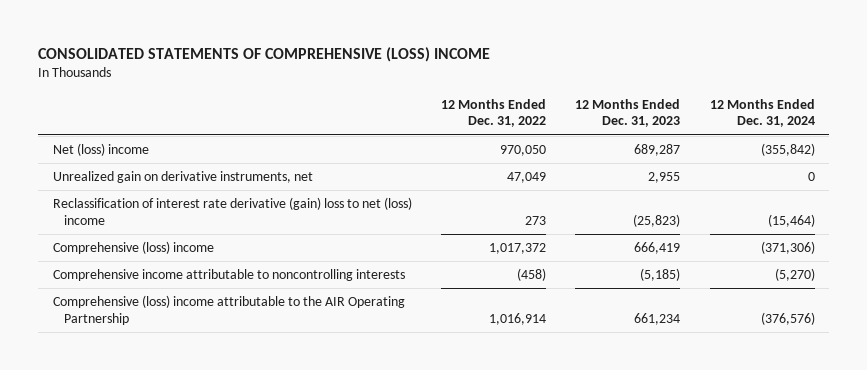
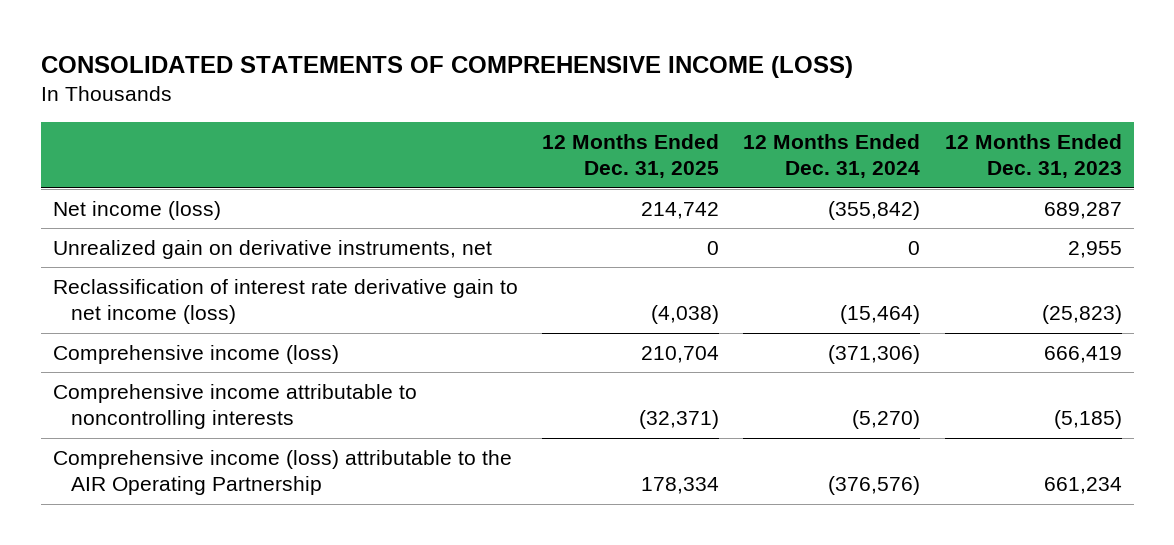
[37,46,490,62] CONSOLIDATED STATEMENTS OF COMPREHENSIVE (LOSS) INCOME -> [40,55,853,78] CONSOLIDATED STATEMENTS OF COMPREHENSIVE INCOME (LOSS)
[440,98,546,128] 12 Months Ended Dec. 31, 2022 -> none
none -> [541,133,719,179] 12 Months Ended Dec. 31, 2025
[52,143,149,157] Net (loss) income -> [52,200,221,220] Net income (loss)
[52,197,412,225] Reclassification of interest rate derivative (gain) loss to net (loss) income -> [52,278,518,325] Reclassification of interest rate derivative gain to net income (loss)
[52,241,214,255] Comprehensive (loss) income -> [52,344,339,364] Comprehensive income (loss)
[52,295,405,325] Comprehensive (loss) income attributable to the AIR Operating Partnership -> [52,449,512,496] Comprehensive income (loss) attributable to the AIR Operating Partnership

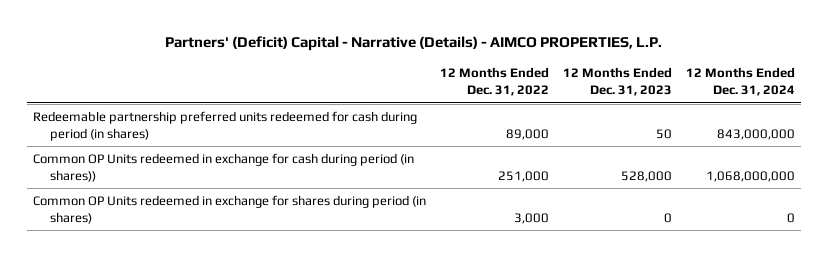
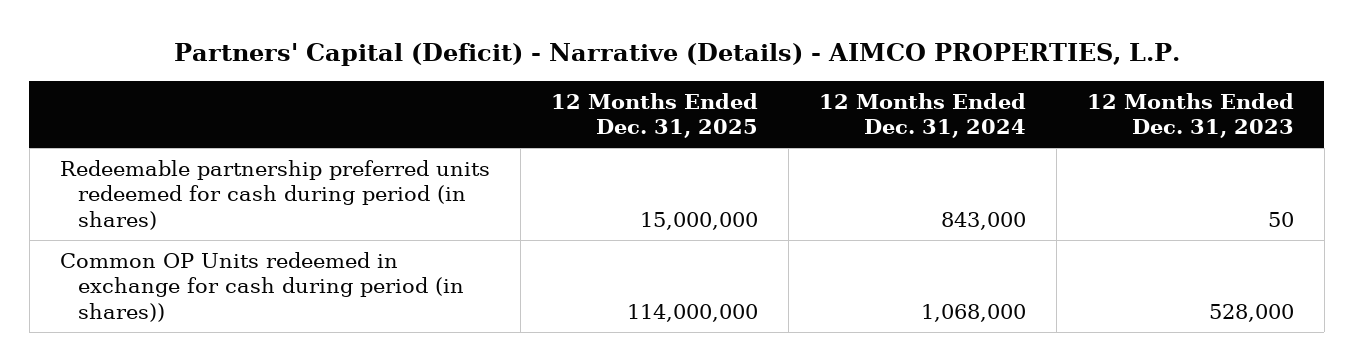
[165,35,663,51] Partners' (Deficit) Capital - Narrative (Details) - AIMCO PROPERTIES, L.P. -> [173,42,1180,66] Partners' Capital (Deficit) - Narrative (Details) - AIMCO PROPERTIES, L.P.
[440,67,550,96] 12 Months Ended Dec. 31, 2022 -> none
none -> [550,92,758,139] 12 Months Ended Dec. 31, 2025
[33,195,427,224] Common OP Units redeemed in exchange for shares during period (in shares) -> none
[716,128,795,140] 843,000,000 -> [940,212,1026,231] 843,000
[705,170,795,182] 1,068,000,000 -> [920,304,1026,323] 1,068,000

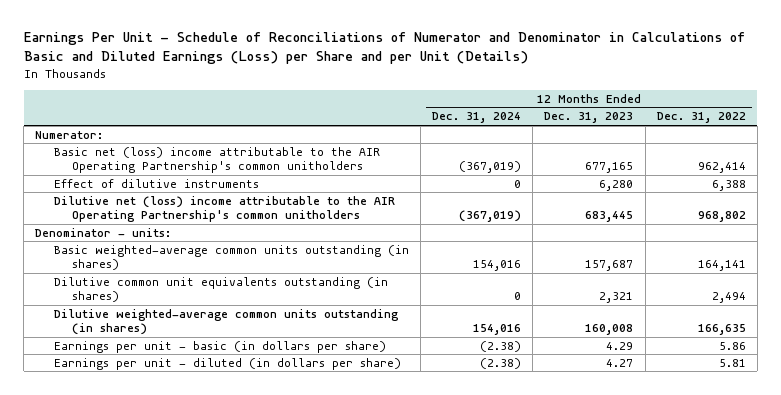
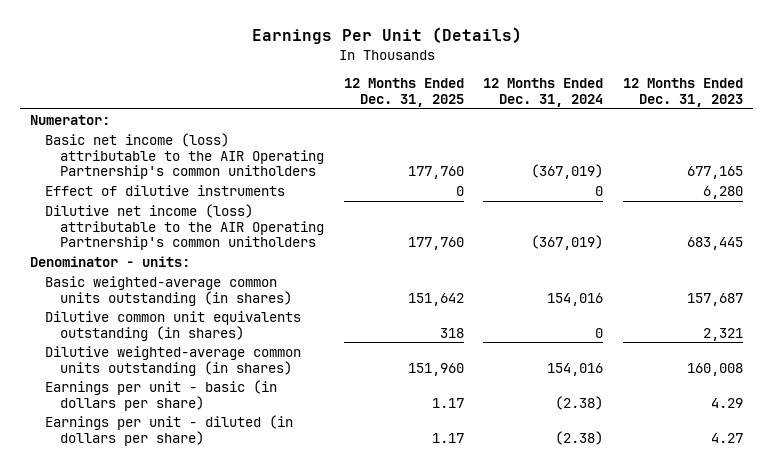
[23,32,745,65] Earnings Per Unit - Schedule of Reconciliations of Numerator and Denominator in Calculations of Basic and Diluted Earnings (Loss) per Share and per Unit (Details) -> [251,27,522,45] Earnings Per Unit (Details)
[656,112,746,124] Dec. 31, 2022 -> none
none -> [343,78,464,107] 12 Months Ended Dec. 31, 2025
[53,146,380,174] Basic net (loss) income attributable to the AIR Operating Partnership's common unitholders -> [45,132,324,180] Basic net income (loss) attributable to the AIR Operating Partnership's common unitholders
[53,195,395,223] Dilutive net (loss) income attributable to the AIR Operating Partnership's common unitholders -> [45,203,324,251] Dilutive net income (loss) attributable to the AIR Operating Partnership's common unitholders

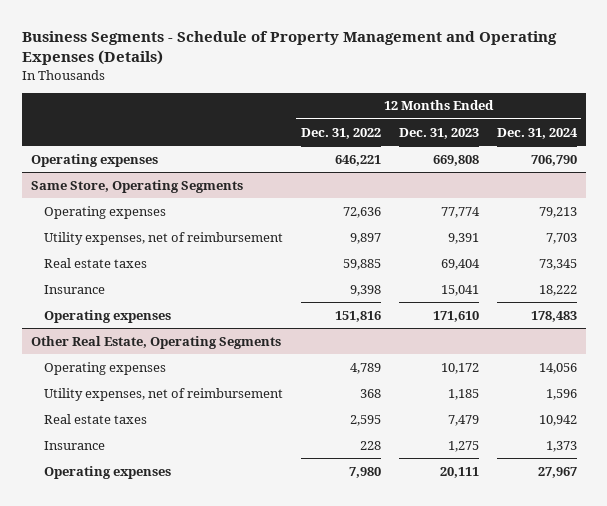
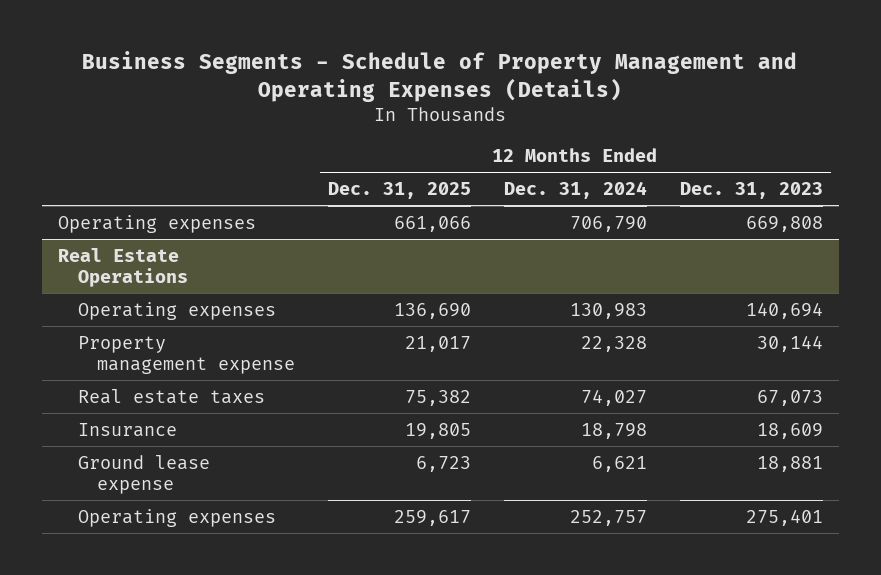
[300,127,381,139] Dec. 31, 2022 -> none
none -> [328,182,472,200] Dec. 31, 2025
[30,179,243,193] Same Store, Operating Segments -> none
[43,231,283,245] Utility expenses, net of reimbursement -> none
[30,335,281,349] Other Real Estate, Operating Segments -> none
[43,361,166,375] Operating expenses -> none
[43,387,283,401] Utility expenses, net of reimbursement -> none
[43,413,147,424] Real estate taxes -> none
[43,440,105,450] Insurance -> none
[43,465,171,479] Operating expenses -> none
none -> [57,247,188,288] Real Estate Operations
[440,206,480,218] 77,774 -> [745,302,823,319] 140,694
[538,206,577,218] 79,213 -> [569,302,647,319] 130,983
none -> [77,335,296,375] Property management expense
[440,258,480,270] 69,404 -> [756,389,823,406] 67,073
[538,258,577,270] 73,345 -> [580,389,647,406] 74,027
[440,284,479,296] 15,041 -> [756,422,823,439] 18,609
[538,284,577,296] 18,222 -> [580,422,647,439] 18,798
none -> [77,454,210,495] Ground lease expense
[432,310,479,322] 171,610 -> [745,509,823,526] 275,401
[530,310,577,322] 178,483 -> [569,509,647,526] 252,757

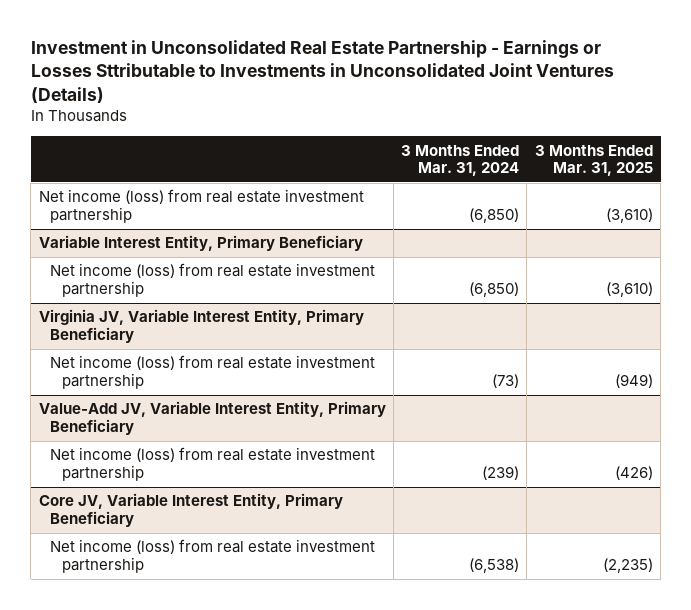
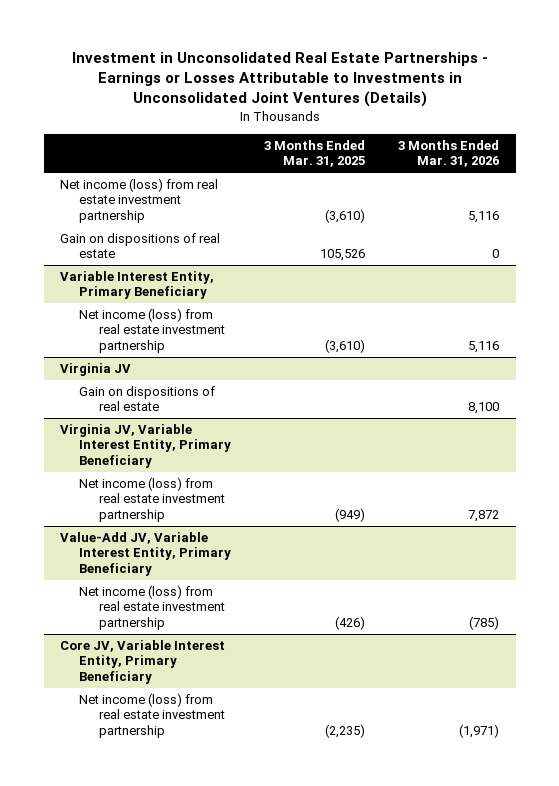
[30,40,614,103] Investment in Unconsolidated Real Estate Partnership - Earnings or Losses Sttributable to Investments in Unconsolidated Joint Ventures (Details) -> [71,52,488,108] Investment in Unconsolidated Real Estate Partnerships - Earnings or Losses Attributable to Investments in Unconsolidated Joint Ventures (Details)
[401,144,520,177] 3 Months Ended Mar. 31, 2024 -> none
none -> [398,139,500,168] 3 Months Ended Mar. 31, 2026
none -> [60,233,221,259] Gain on dispositions of real estate
none -> [60,363,132,377] Virginia JV
none -> [79,386,216,412] Gain on dispositions of real estate

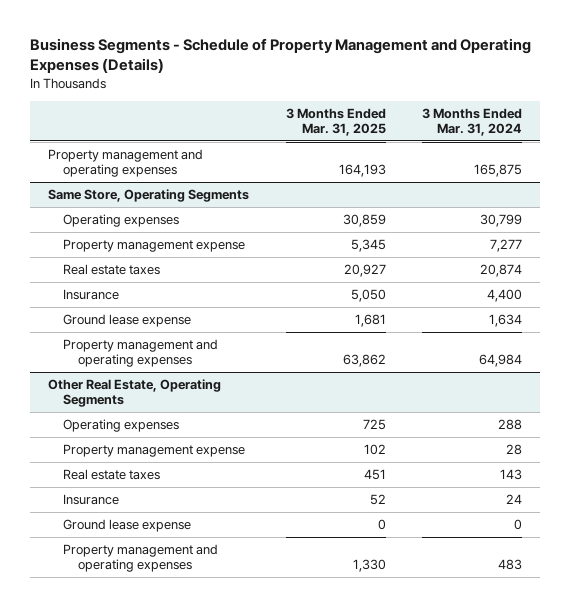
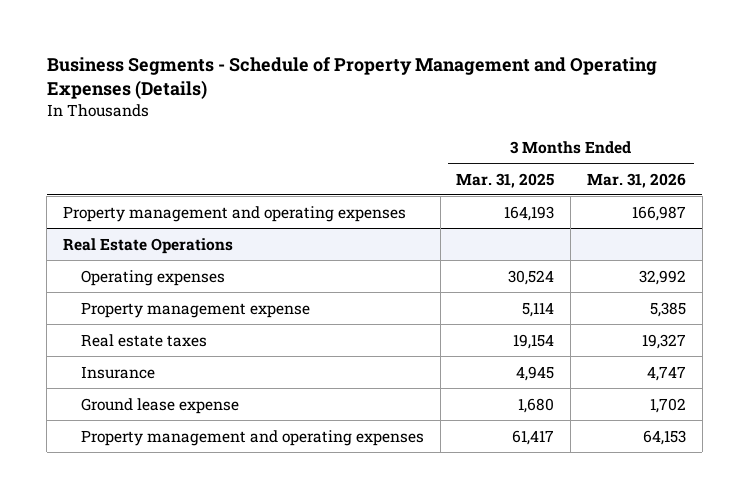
[422,107,523,136] 3 Months Ended Mar. 31, 2024 -> none
none -> [586,172,686,188] Mar. 31, 2026
[48,189,250,203] Same Store, Operating Segments -> none
[48,379,222,408] Other Real Estate, Operating Segments -> none
[63,419,180,433] Operating expenses -> none
[63,444,246,458] Property management expense -> none
[63,469,161,481] Real estate taxes -> none
[63,494,120,506] Insurance -> none
[63,519,192,533] Ground lease expense -> none
[63,544,219,573] Property management and operating expenses -> none
none -> [62,237,233,254] Real Estate Operations
[342,214,386,228] 30,859 -> [508,269,555,285] 30,524
[350,239,386,253] 5,345 -> [522,301,555,317] 5,114
[343,264,386,278] 20,927 -> [513,333,555,349] 19,154
[350,289,386,303] 5,050 -> [516,365,555,381] 4,945
[354,314,386,328] 1,681 -> [518,397,555,413] 1,680
[342,354,386,368] 63,862 -> [512,429,555,445] 61,417

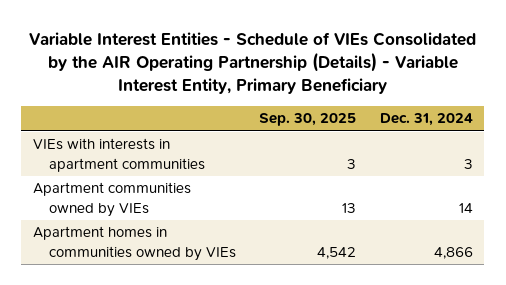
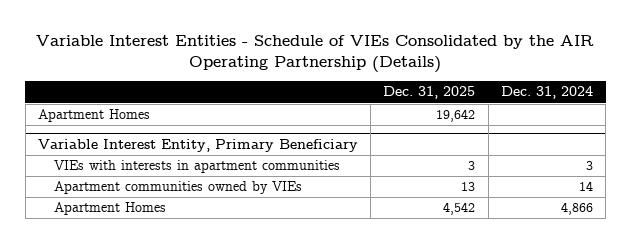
[28,31,476,95] Variable Interest Entities - Schedule of VIEs Consolidated by the AIR Operating Partnership (Details) - Variable Interest Entity, Primary Beneficiary -> [36,35,595,74] Variable Interest Entities - Schedule of VIEs Consolidated by the AIR Operating Partnership (Details)
[259,113,357,127] Sep. 30, 2025 -> none
none -> [383,86,476,100] Dec. 31, 2025
none -> [37,109,150,123] Apartment Homes
none -> [37,139,358,153] Variable Interest Entity, Primary Beneficiary
[33,226,236,261] Apartment homes in communities owned by VIEs -> [53,202,166,216] Apartment Homes

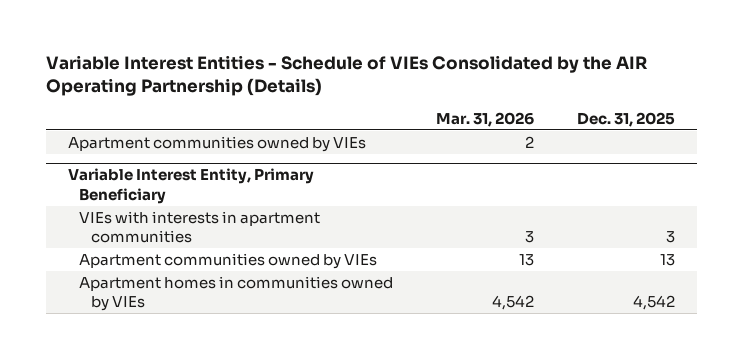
[500,86,593,100] Dec. 31, 2024 -> none
none -> [436,111,535,127] Mar. 31, 2026
[37,109,150,123] Apartment Homes -> none
none -> [67,135,366,152] Apartment communities owned by VIEs
[53,202,166,216] Apartment Homes -> [79,275,394,311] Apartment homes in communities owned by VIEs

